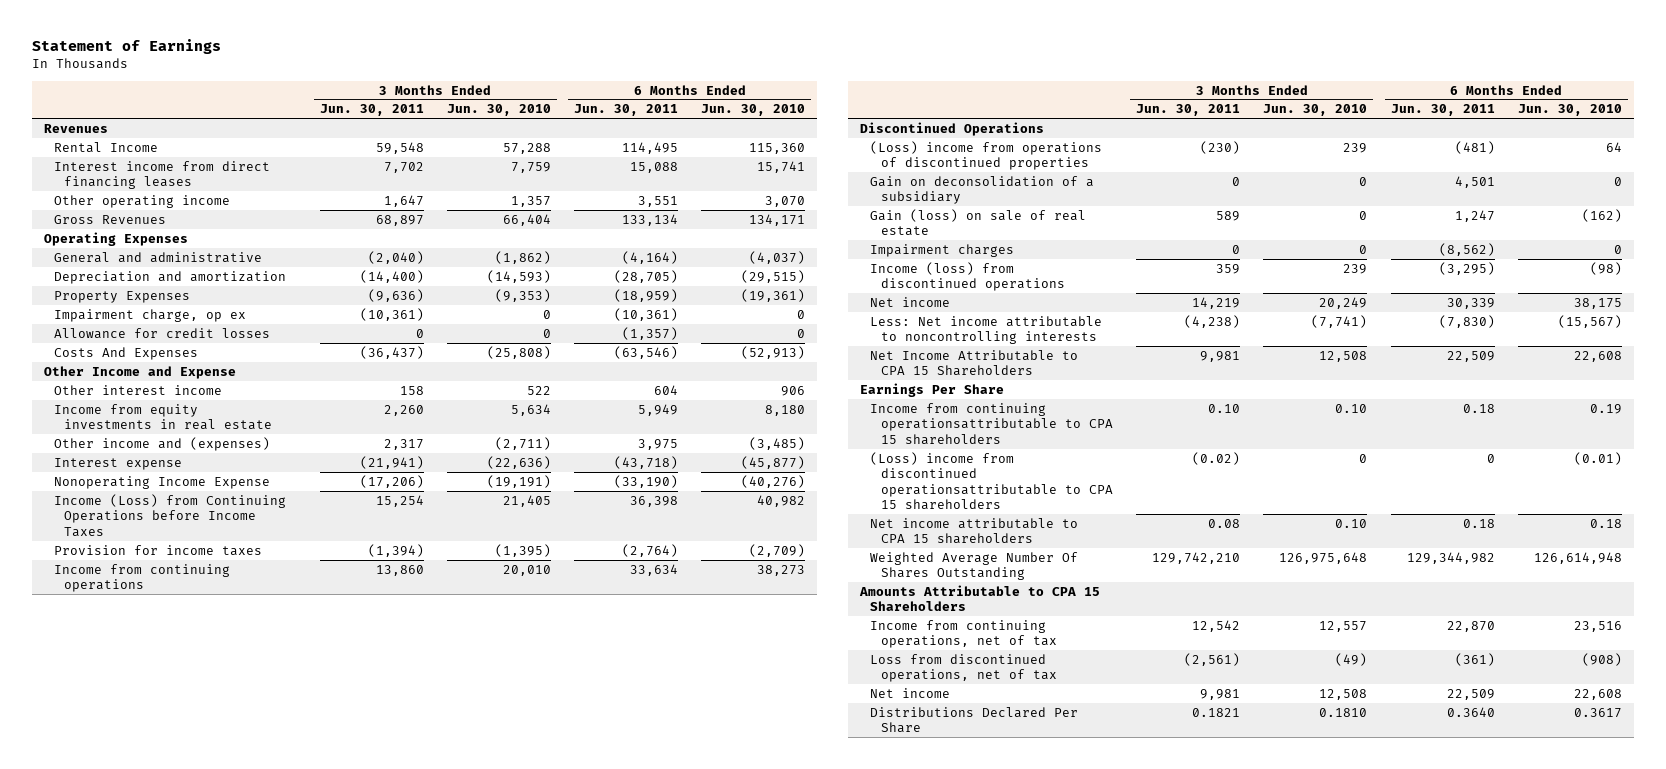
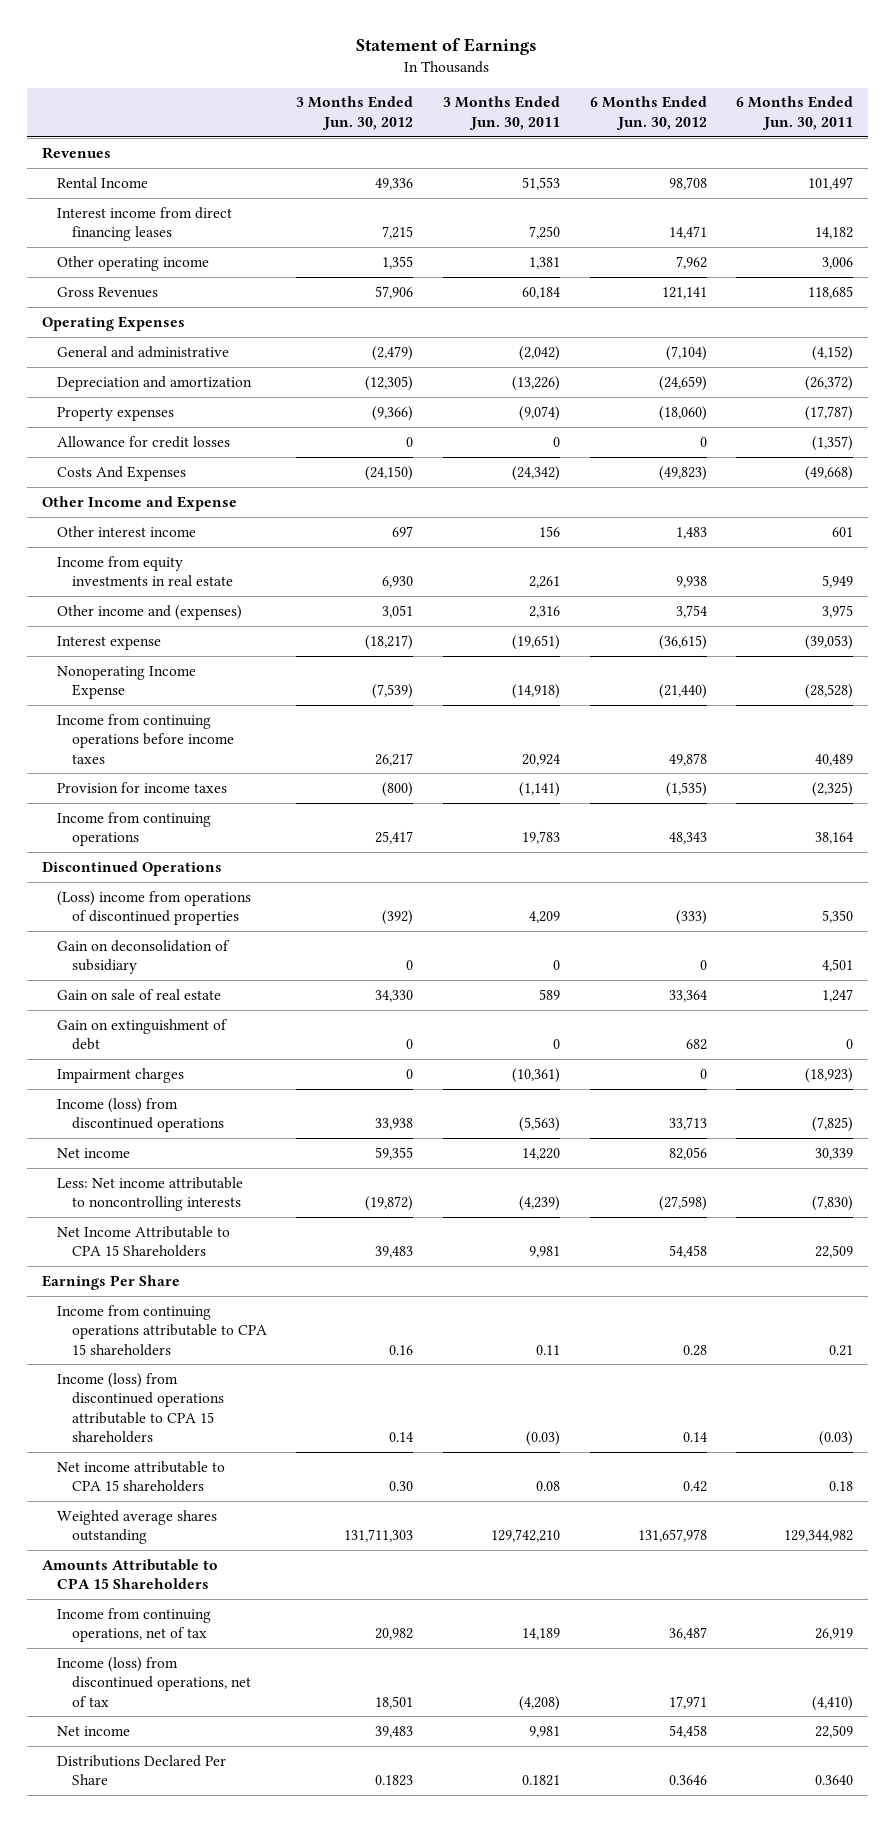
[446,104,551,117] Jun. 30, 2010 -> none
[701,104,806,117] Jun. 30, 2010 -> none
none -> [296,96,414,130] 3 Months Ended Jun. 30, 2012
none -> [589,96,707,130] 6 Months Ended Jun. 30, 2012
[375,141,424,154] 59,548 -> [521,176,560,190] 51,553
[622,141,679,154] 114,495 -> [808,176,854,190] 101,497
[383,161,424,173] 7,702 -> [528,226,560,240] 7,250
[630,161,679,173] 15,088 -> [815,227,854,240] 14,182
[383,194,424,207] 1,647 -> [528,256,560,269] 1,381
[638,195,679,207] 3,551 -> [822,256,854,269] 3,006
[375,214,424,226] 68,897 -> [521,286,560,299] 60,184
[622,213,679,226] 133,134 -> [808,285,854,299] 118,685
[53,308,246,322] Impairment charge, op ex -> none
[367,250,424,264] (2,040) -> [518,345,560,361] (2,042)
[622,250,679,264] (4,164) -> [812,345,854,361] (4,152)
[359,269,424,283] (14,400) -> [511,375,560,391] (13,226)
[614,269,679,283] (28,705) -> [805,375,854,391] (26,372)
[53,290,190,303] Property Expenses -> [56,406,174,421] Property expenses
[367,288,424,302] (9,636) -> [518,405,560,421] (9,074)
[614,288,679,302] (18,959) -> [805,405,854,421] (17,787)
[359,345,424,359] (36,437) -> [511,465,560,481] (24,342)
[614,345,679,359] (63,546) -> [805,465,854,481] (49,668)
[399,385,424,395] 158 -> [538,525,560,537] 156
[654,384,679,395] 604 -> [832,526,854,537] 601
[383,404,424,416] 2,260 -> [528,576,560,589] 2,261
[383,438,424,450] 2,317 -> [528,605,560,618] 2,316
[359,455,424,469] (21,941) -> [511,634,560,650] (19,651)
[614,455,679,469] (43,718) -> [805,634,854,650] (39,053)
[359,474,424,488] (17,206) -> [511,684,560,700] (14,918)
[614,474,679,488] (33,190) -> [805,684,854,700] (28,528)
[53,493,286,537] Income (Loss) from Continuing Operations before Income Taxes -> [56,713,234,764] Income from continuing operations before income taxes
[375,494,424,507] 15,254 -> [521,753,560,766] 20,924
[630,495,679,507] 36,398 -> [815,753,854,766] 40,489
[367,543,424,557] (1,394) -> [518,781,560,797] (1,141)
[622,543,679,557] (2,764) -> [812,781,854,797] (2,325)
[375,564,424,576] 13,860 -> [521,831,560,845] 19,783
[630,563,679,576] 33,634 -> [815,832,854,845] 38,164
[1200,140,1241,154] (230) -> [528,911,560,924] 4,209
[1454,140,1495,154] (481) -> [822,910,854,924] 5,350
[870,175,1095,205] Gain on deconsolidation of a subsidiary -> [56,939,230,975] Gain on deconsolidation of subsidiary
[870,208,1087,237] Gain (loss) on sale of real estate -> [56,988,221,1000] Gain on sale of real estate
none -> [56,1018,228,1051] Gain on extinguishment of debt
[1232,244,1241,254] 0 -> [511,1067,560,1083] (10,361)
[1438,242,1495,256] (8,562) -> [805,1067,854,1083] (18,923)
[1216,263,1241,274] 359 -> [518,1117,560,1133] (5,563)
[1438,261,1495,275] (3,295) -> [812,1117,854,1133] (7,825)
[1192,296,1241,309] 14,219 -> [521,1147,560,1160] 14,220
[1184,314,1241,328] (4,238) -> [518,1196,560,1212] (4,239)
[870,402,1113,445] Income from continuing operationsattributable to CPA 15 shareholders -> [56,1304,267,1356] Income from continuing operations attributable to CPA 15 shareholders
[1208,403,1241,413] 0.10 -> [535,1344,560,1355] 0.11
[1462,403,1495,413] 0.18 -> [829,1344,854,1356] 0.21
[870,451,1113,511] (Loss) income from discontinued operationsattributable to CPA 15 shareholders -> [56,1372,224,1444] Income (loss) from discontinued operations attributable to CPA 15 shareholders
[1192,451,1241,465] (0.02) -> [525,1431,560,1447] (0.03)
[1486,453,1495,463] 0 -> [819,1431,854,1447] (0.03)
[870,551,1079,581] Weighted Average Number Of Shares Outstanding -> [56,1509,217,1545] Weighted average shares outstanding
[1192,619,1241,632] 12,542 -> [521,1628,560,1641] 14,189
[1446,620,1495,632] 22,870 -> [815,1628,854,1641] 26,919
[870,653,1057,683] Loss from discontinued operations, net of tax -> [56,1656,251,1707] Income (loss) from discontinued operations, net of tax
[1184,652,1241,666] (2,561) -> [518,1695,560,1711] (4,208)
[1454,652,1495,666] (361) -> [812,1695,854,1711] (4,410)

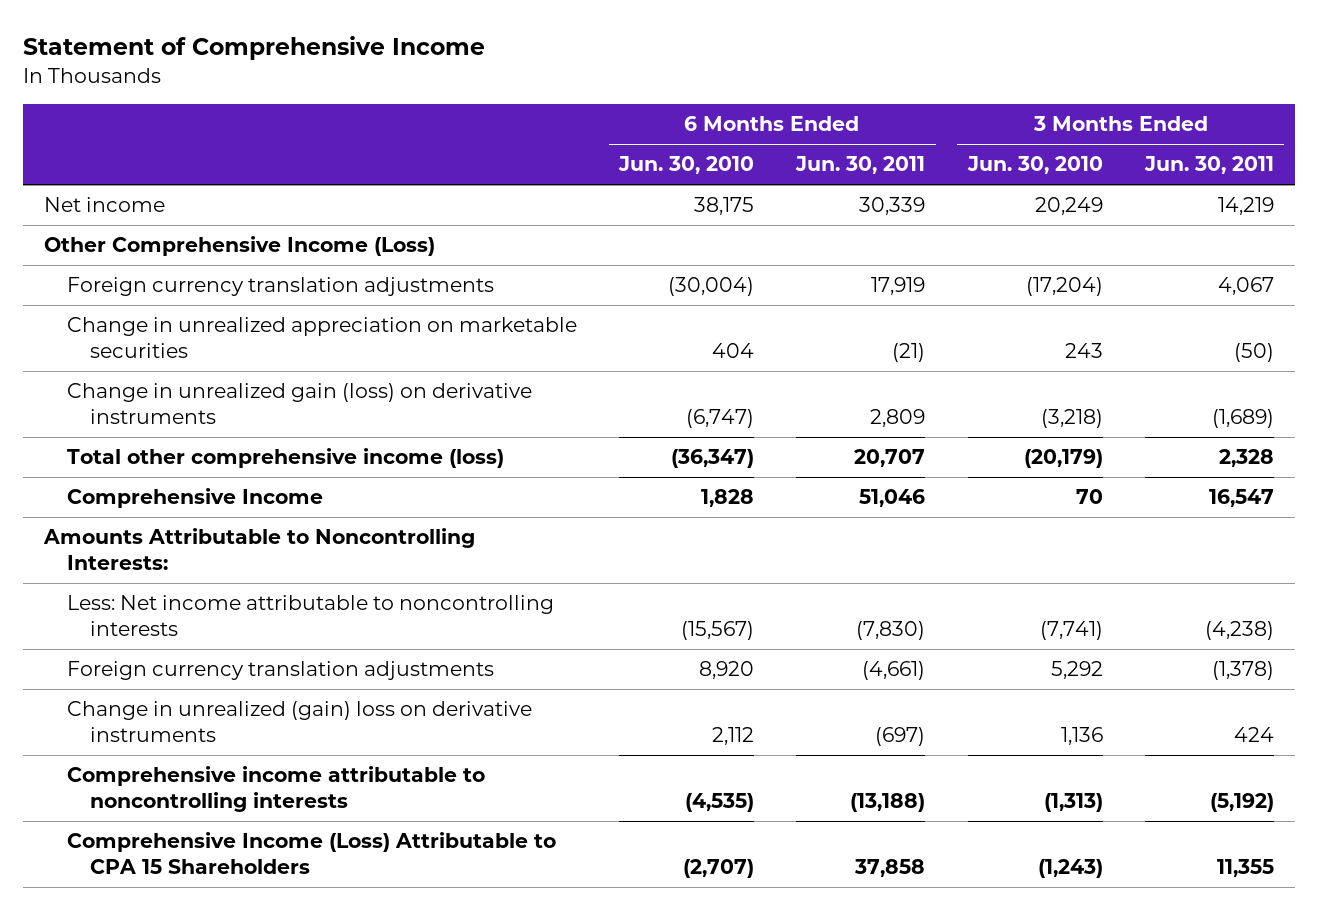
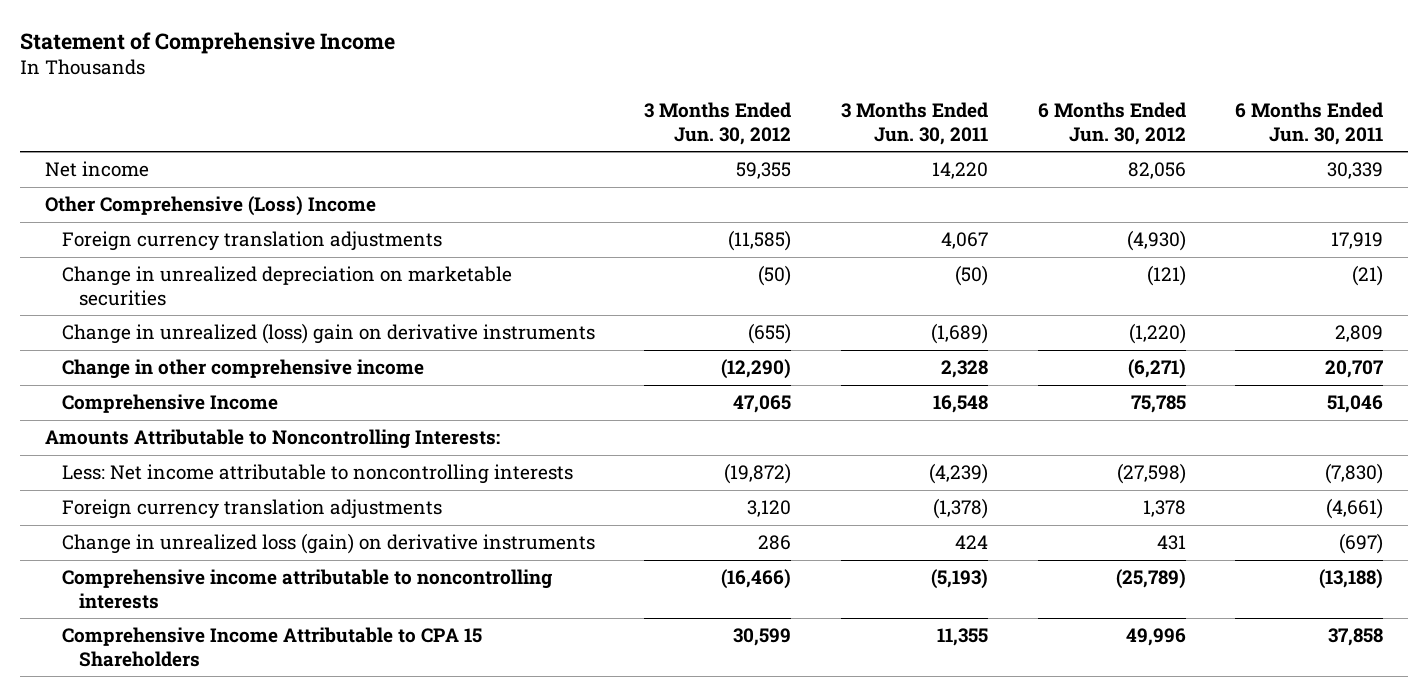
[618,156,755,175] Jun. 30, 2010 -> none
[966,156,1103,175] Jun. 30, 2010 -> none
none -> [644,102,792,145] 3 Months Ended Jun. 30, 2012
none -> [1037,102,1186,145] 6 Months Ended Jun. 30, 2012
[1217,197,1274,216] 14,219 -> [932,162,989,180] 14,220
[44,236,436,257] Other Comprehensive Income (Loss) -> [44,196,376,217] Other Comprehensive (Loss) Income
[67,317,578,359] Change in unrealized appreciation on marketable securities -> [61,266,512,306] Change in unrealized depreciation on marketable securities
[67,383,533,425] Change in unrealized gain (loss) on derivative instruments -> [61,323,595,345] Change in unrealized (loss) gain on derivative instruments
[67,448,505,469] Total other comprehensive income (loss) -> [61,359,424,380] Change in other comprehensive income
[1208,489,1274,508] 16,547 -> [933,395,989,414] 16,548
[1204,621,1274,641] (4,238) -> [929,463,989,485] (4,239)
[67,701,533,743] Change in unrealized (gain) loss on derivative instruments -> [61,533,595,555] Change in unrealized loss (gain) on derivative instruments
[1209,793,1274,813] (5,192) -> [931,569,989,590] (5,193)
[67,832,557,875] Comprehensive Income (Loss) Attributable to CPA 15 Shareholders -> [61,627,482,667] Comprehensive Income Attributable to CPA 15 Shareholders

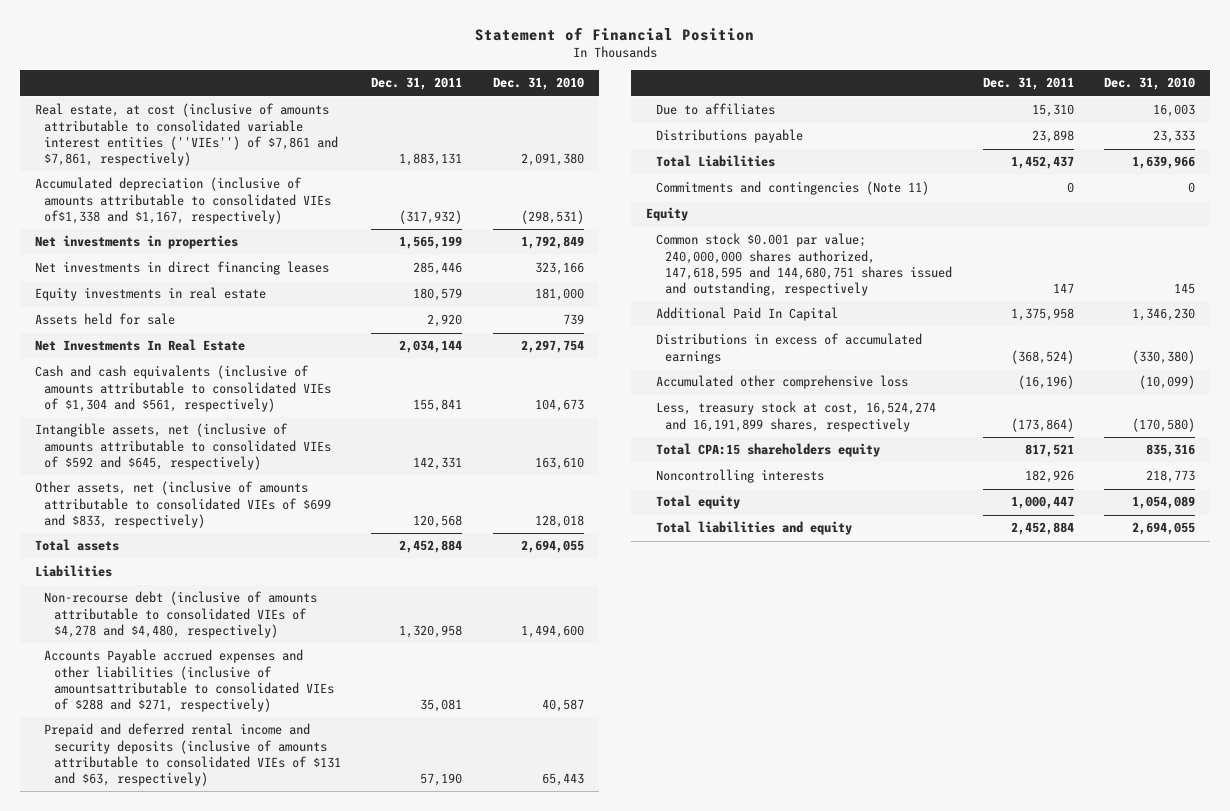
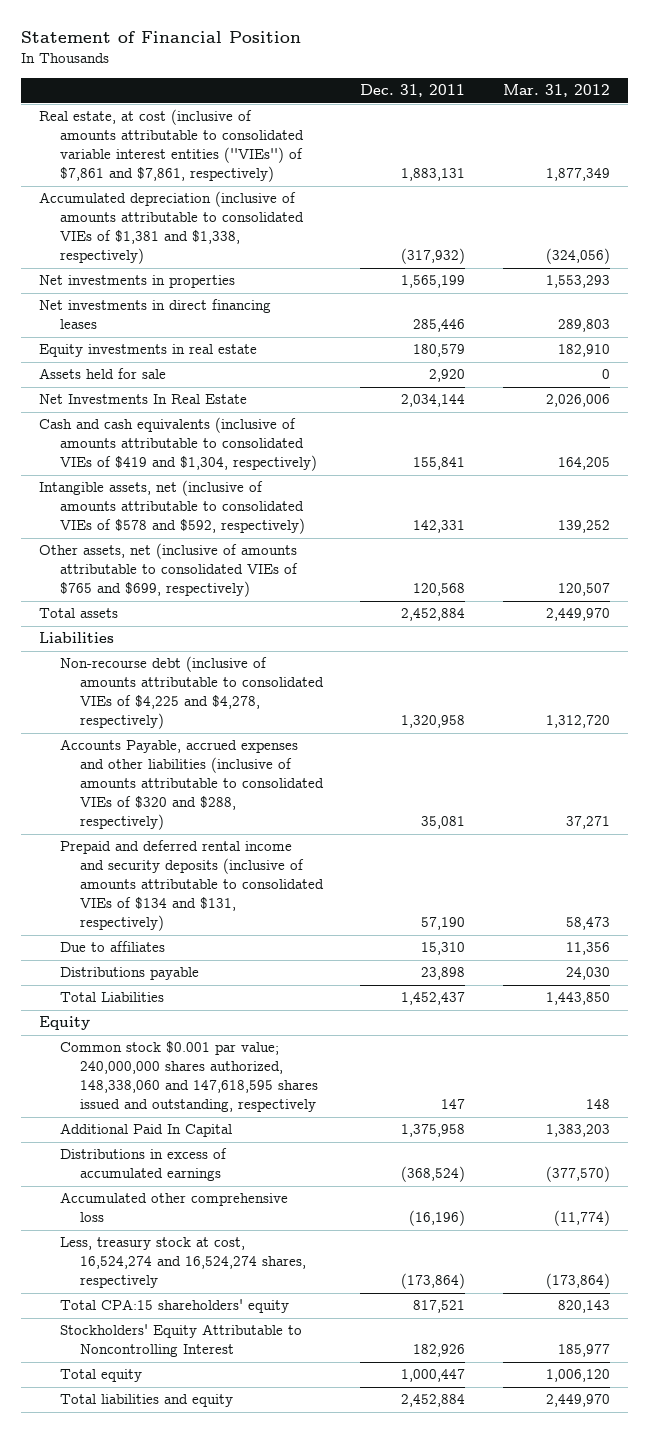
[492,77,584,91] Dec. 31, 2010 -> none
none -> [502,84,610,98] Mar. 31, 2012
[34,177,332,224] Accumulated depreciation (inclusive of amounts attributable to consolidated VIEs of$1,338 and $1,167, respectively) -> [39,191,304,265] Accumulated depreciation (inclusive of amounts attributable to consolidated VIEs of $1,381 and $1,338, respectively)
[34,365,332,412] Cash and cash equivalents (inclusive of amounts attributable to consolidated VIEs of $1,304 and $561, respectively) -> [39,417,317,472] Cash and cash equivalents (inclusive of amounts attributable to consolidated VIEs of $419 and $1,304, respectively)
[34,423,332,470] Intangible assets, net (inclusive of amounts attributable to consolidated VIEs of $592 and $645, respectively) -> [39,480,305,535] Intangible assets, net (inclusive of amounts attributable to consolidated VIEs of $578 and $592, respectively)
[34,481,332,528] Other assets, net (inclusive of amounts attributable to consolidated VIEs of $699 and $833, respectively) -> [39,543,298,598] Other assets, net (inclusive of amounts attributable to consolidated VIEs of $765 and $699, respectively)
[44,591,318,638] Non-recourse debt (inclusive of amounts attributable to consolidated VIEs of $4,278 and $4,480, respectively) -> [59,656,325,730] Non-recourse debt (inclusive of amounts attributable to consolidated VIEs of $4,225 and $4,278, respectively)
[44,649,335,713] Accounts Payable accrued expenses and other liabilities (inclusive of amountsattributable to consolidated VIEs of $288 and $271, respectively) -> [59,739,325,831] Accounts Payable, accrued expenses and other liabilities (inclusive of amounts attributable to consolidated VIEs of $320 and $288, respectively)
[44,723,342,787] Prepaid and deferred rental income and security deposits (inclusive of amounts attributable to consolidated VIEs of $131 and $63, respectively) -> [59,840,325,932] Prepaid and deferred rental income and security deposits (inclusive of amounts attributable to consolidated VIEs of $134 and $131, respectively)
[655,181,929,196] Commitments and contingencies (Note 11) -> none
[655,233,953,297] Common stock $0.001 par value; 240,000,000 shares authorized, 147,618,595 and 144,680,751 shares issued and outstanding, respectively -> [59,1041,319,1113] Common stock $0.001 par value; 240,000,000 shares authorized, 148,338,060 and 147,618,595 shares issued and outstanding, respectively
[655,401,936,432] Less, treasury stock at cost, 16,524,274 and 16,191,899 shares, respectively -> [59,1237,307,1289] Less, treasury stock at cost, 16,524,274 and 16,524,274 shares, respectively
[655,443,880,458] Total CPA:15 shareholders equity -> [59,1299,289,1314] Total CPA:15 shareholders' equity
[655,469,824,484] Noncontrolling interests -> [59,1324,302,1358] Stockholders' Equity Attributable to Noncontrolling Interest

